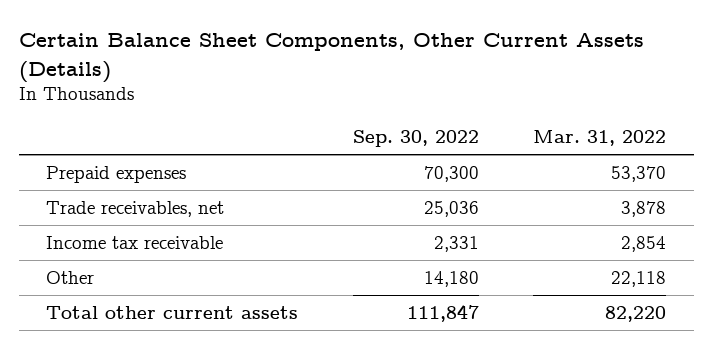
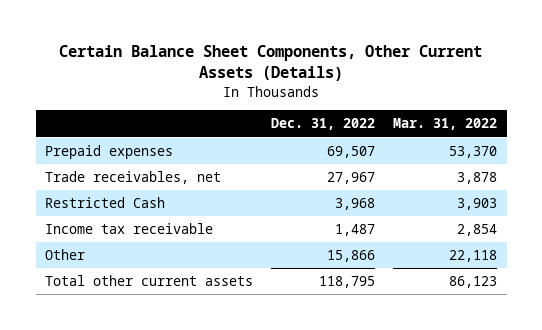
[352,129,479,147] Sep. 30, 2022 -> none
none -> [271,118,376,131] Dec. 31, 2022
none -> [44,197,165,209] Restricted Cash
[605,306,667,323] 82,220 -> [449,276,498,289] 86,123

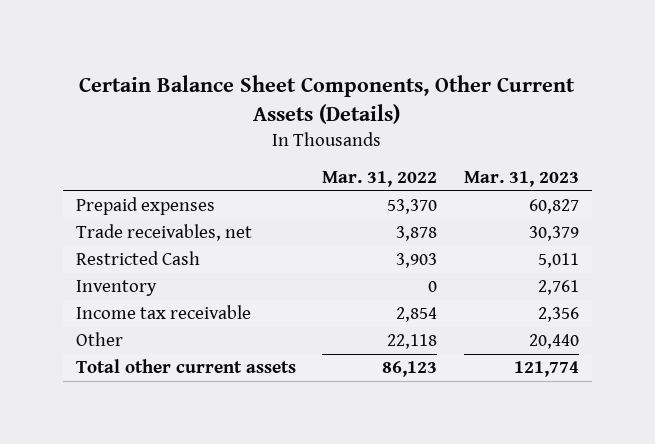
[271,118,376,131] Dec. 31, 2022 -> none
none -> [463,171,579,188] Mar. 31, 2023
none -> [76,280,158,297] Inventory

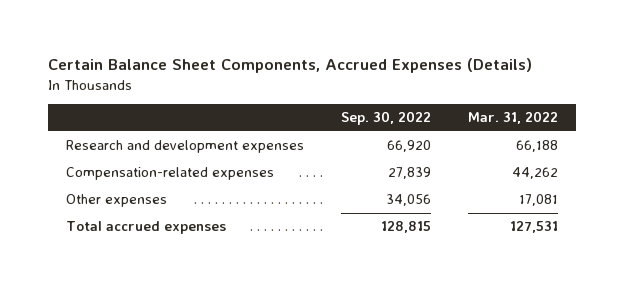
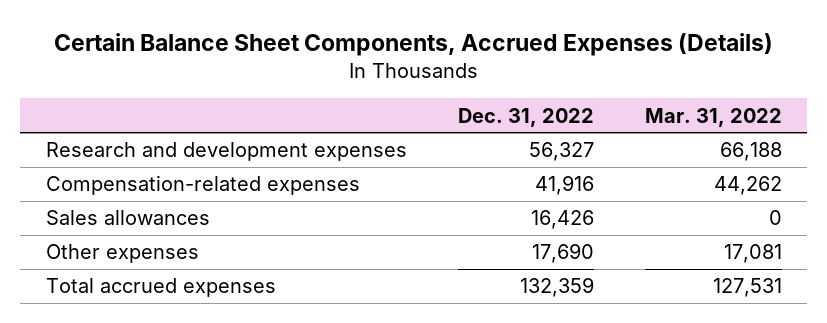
[341,111,432,126] Sep. 30, 2022 -> none
none -> [457,107,594,127] Dec. 31, 2022
none -> [45,210,210,226] Sales allowances

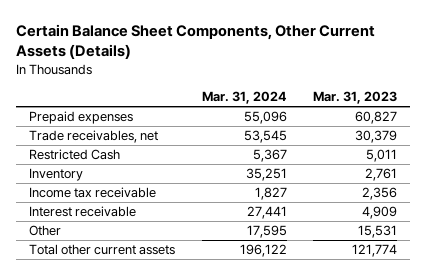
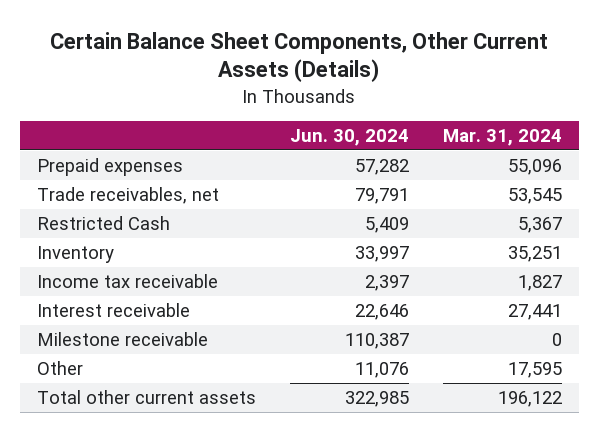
[313,91,398,105] Mar. 31, 2023 -> none
none -> [289,129,409,147] Jun. 30, 2024
none -> [36,331,208,346] Milestone receivable

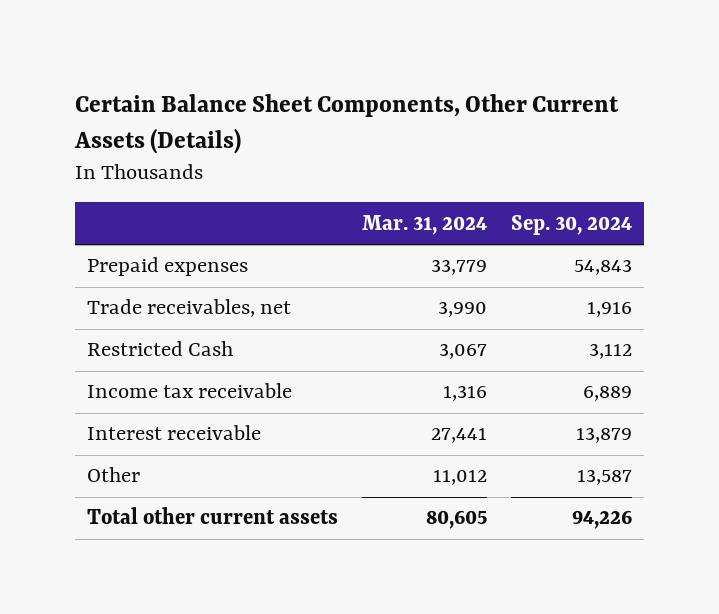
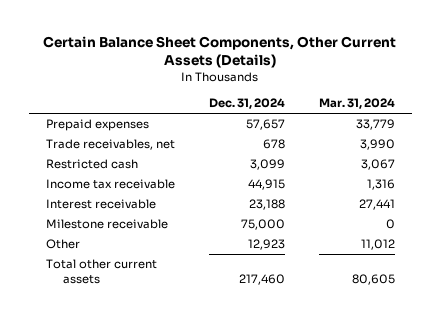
[511,214,633,235] Sep. 30, 2024 -> none
none -> [208,98,285,110] Dec. 31, 2024
[87,341,234,357] Restricted Cash -> [46,159,139,170] Restricted cash
none -> [46,219,169,230] Milestone receivable

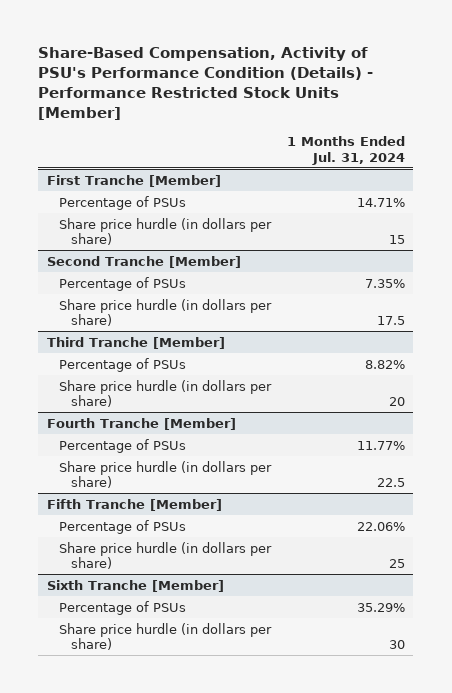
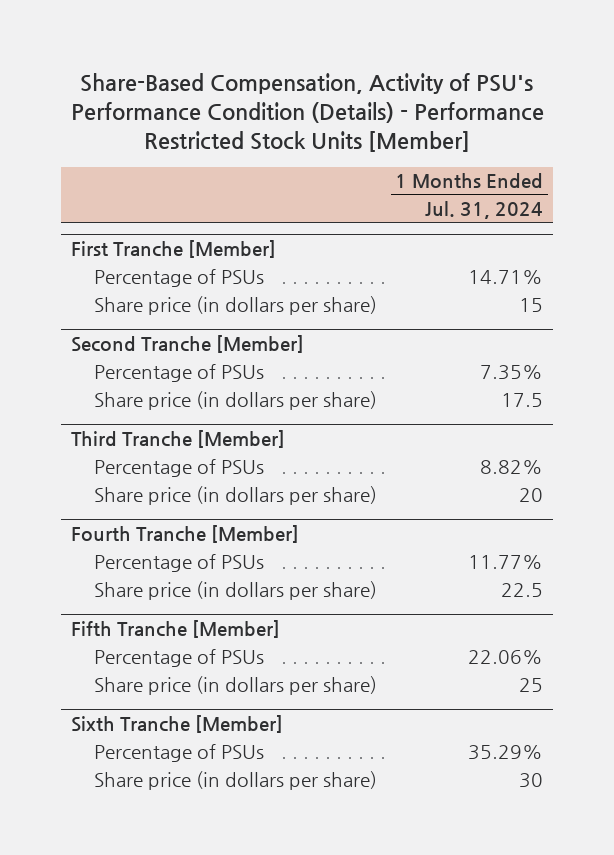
[58,217,272,246] Share price hurdle (in dollars per share) -> [93,296,377,316] Share price (in dollars per share)
[58,298,272,327] Share price hurdle (in dollars per share) -> [93,391,377,411] Share price (in dollars per share)
[58,379,272,408] Share price hurdle (in dollars per share) -> [93,486,377,506] Share price (in dollars per share)
[58,460,272,489] Share price hurdle (in dollars per share) -> [93,581,377,601] Share price (in dollars per share)
[58,541,272,570] Share price hurdle (in dollars per share) -> [93,676,377,696] Share price (in dollars per share)
[58,622,272,651] Share price hurdle (in dollars per share) -> [93,771,377,791] Share price (in dollars per share)

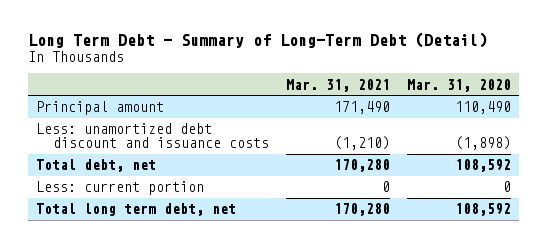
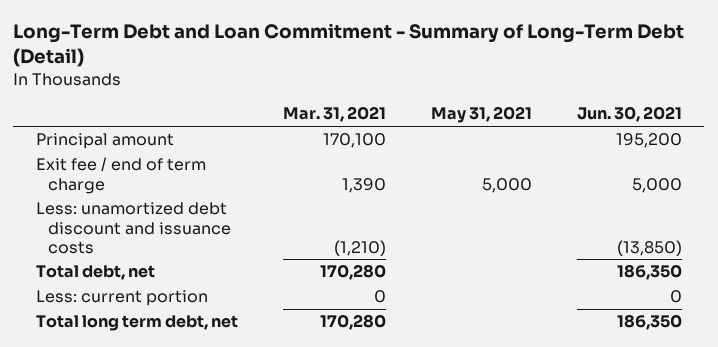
[27,31,487,48] Long Term Debt - Summary of Long-Term Debt (Detail) -> [13,23,685,68] Long-Term Debt and Loan Commitment - Summary of Long-Term Debt (Detail)
[406,78,511,92] Mar. 31, 2020 -> none
none -> [430,106,532,124] May 31, 2021
none -> [576,106,682,123] Jun. 30, 2021
[333,101,390,115] 171,490 -> [322,133,386,149] 170,100
none -> [35,157,206,194] Exit fee / end of term charge

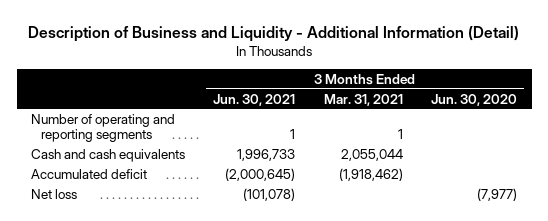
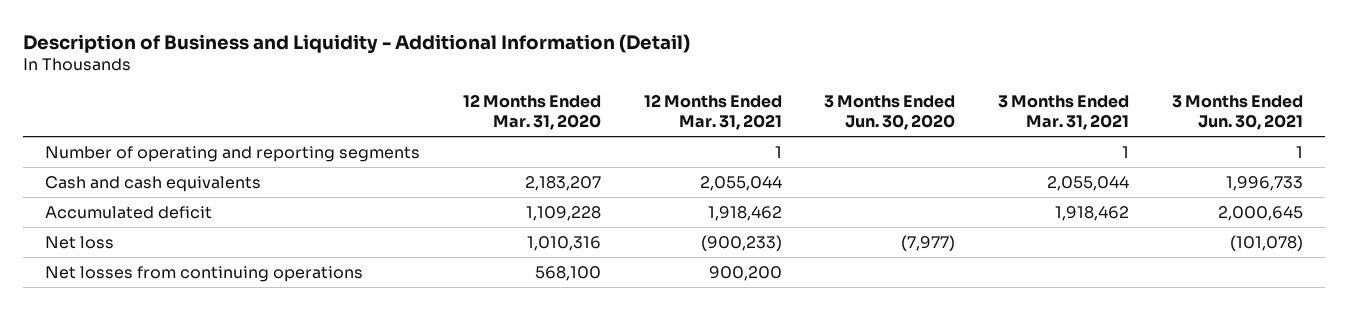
none -> [462,94,601,131] 12 Months Ended Mar. 31, 2020
none -> [643,94,782,131] 12 Months Ended Mar. 31, 2021
[225,167,296,181] (2,000,645) -> [1218,206,1304,222] 2,000,645
[338,167,403,181] (1,918,462) -> [1055,206,1130,222] 1,918,462
none -> [44,266,363,283] Net losses from continuing operations

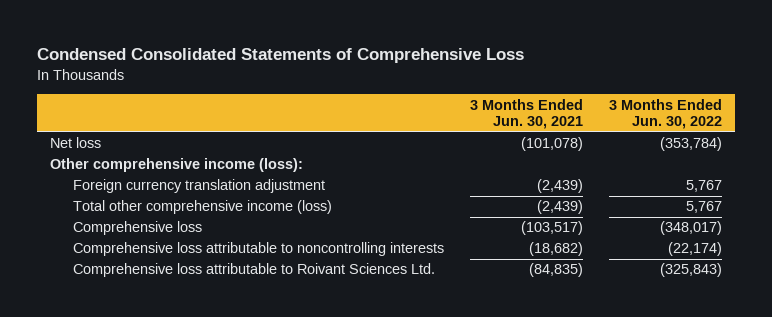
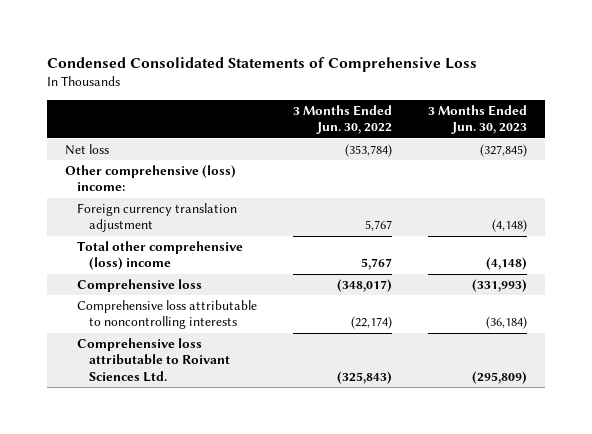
[469,98,583,130] 3 Months Ended Jun. 30, 2021 -> none
none -> [428,105,528,135] 3 Months Ended Jun. 30, 2023
[50,158,304,173] Other comprehensive income (loss): -> [64,165,236,192] Other comprehensive (loss) income:
[72,200,332,215] Total other comprehensive income (loss) -> [76,241,243,271] Total other comprehensive (loss) income

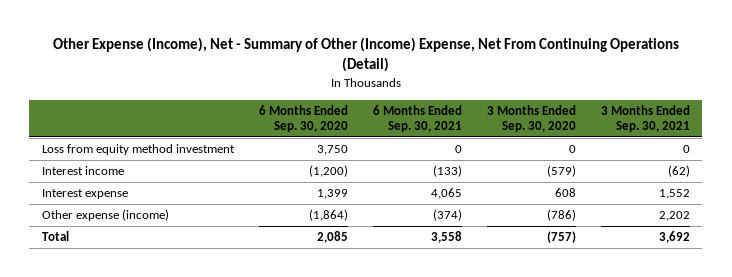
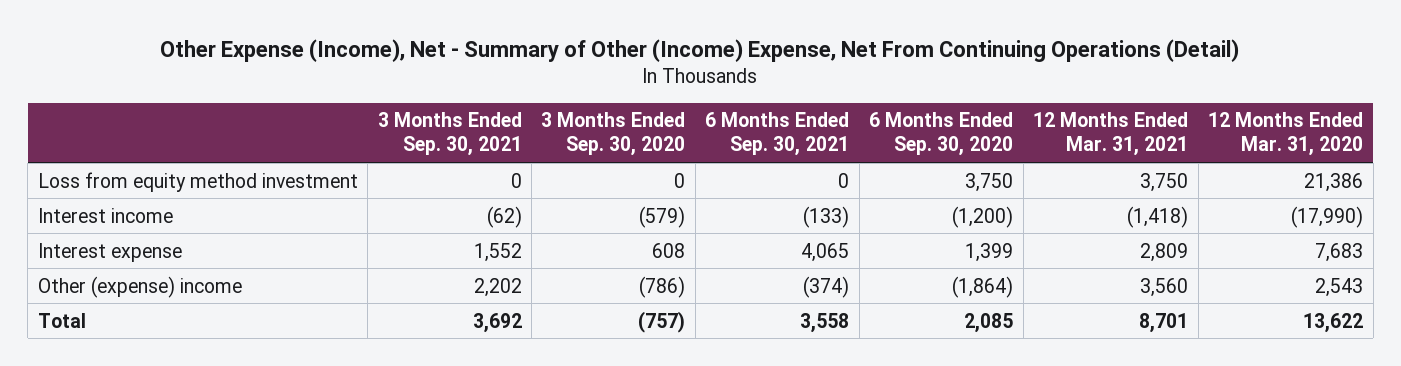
none -> [1033,112,1189,157] 12 Months Ended Mar. 31, 2021
none -> [1208,112,1364,157] 12 Months Ended Mar. 31, 2020
[41,209,169,222] Other expense (income) -> [37,275,242,298] Other (expense) income

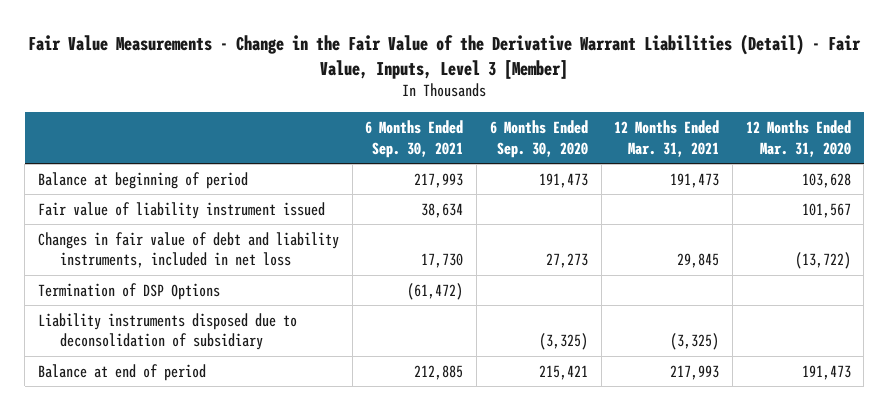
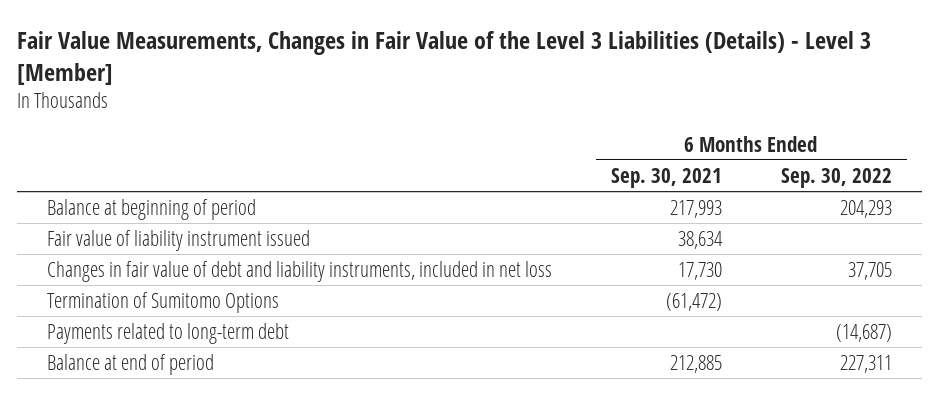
[28,33,862,79] Fair Value Measurements - Change in the Fair Value of the Derivative Warrant Liabilities (Detail) - Fair Value, Inputs, Level 3 [Member] -> [17,30,872,85] Fair Value Measurements, Changes in Fair Value of the Level 3 Liabilities (Details) - Level 3 [Member]
[489,120,588,158] 6 Months Ended Sep. 30, 2020 -> none
[614,120,720,157] 12 Months Ended Mar. 31, 2021 -> none
[745,120,851,157] 12 Months Ended Mar. 31, 2020 -> none
none -> [781,167,893,188] Sep. 30, 2022
[38,312,298,351] Liability instruments disposed due to deconsolidation of subsidiary -> none
[38,282,221,300] Termination of DSP Options -> [46,291,279,313] Termination of Sumitomo Options
none -> [46,322,289,344] Payments related to long-term debt

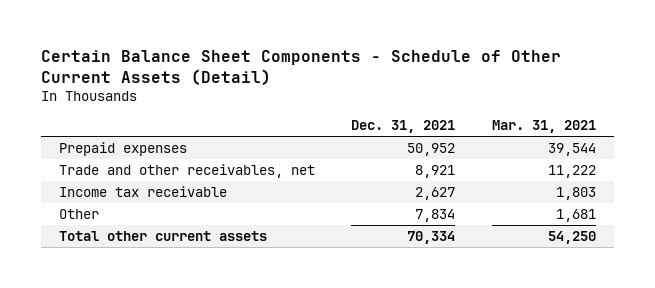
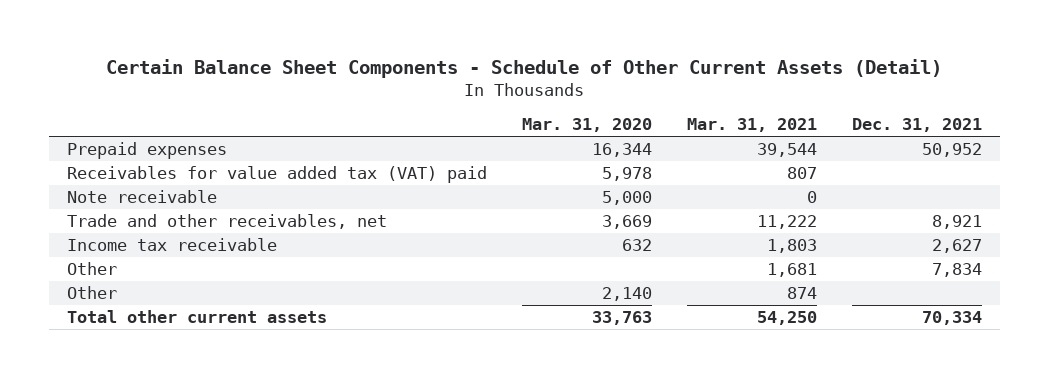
none -> [521,118,652,133] Mar. 31, 2020
none -> [66,165,487,183] Receivables for value added tax (VAT) paid
none -> [66,189,217,203] Note receivable
none -> [66,285,117,299] Other

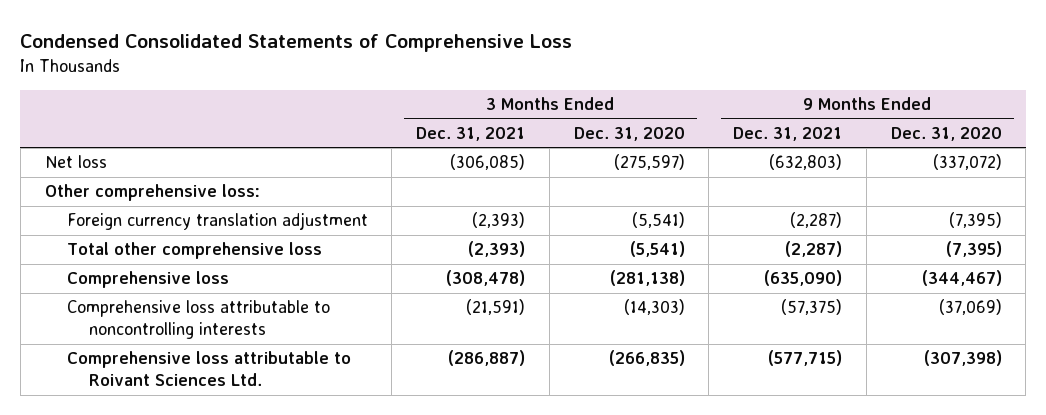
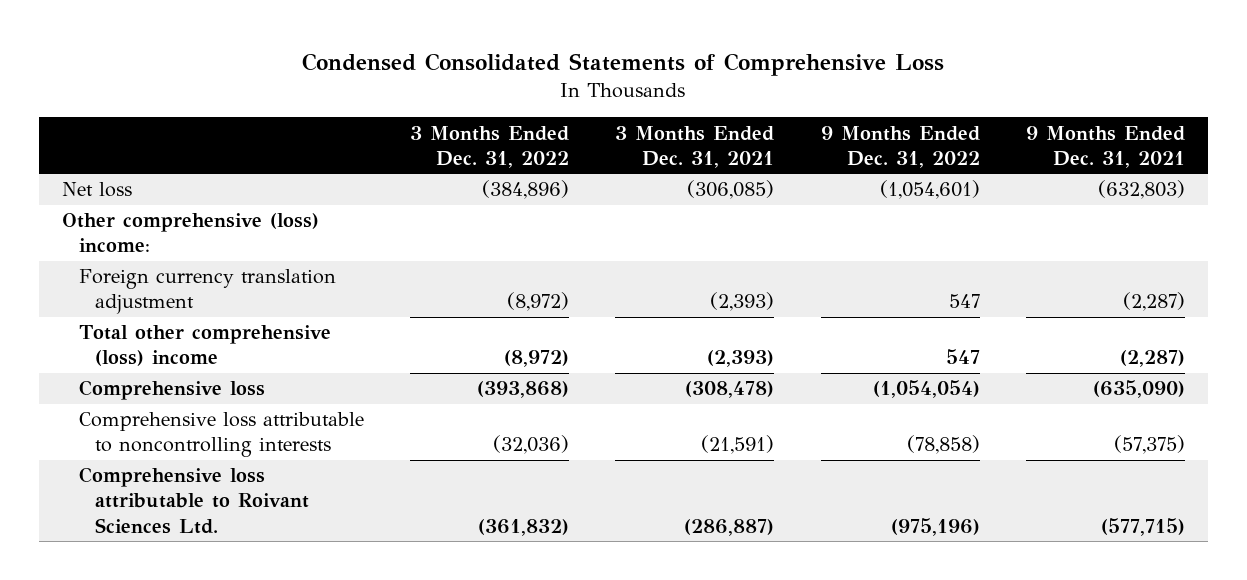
[573,126,685,141] Dec. 31, 2020 -> none
[890,126,1002,141] Dec. 31, 2020 -> none
none -> [409,125,569,168] 3 Months Ended Dec. 31, 2022
none -> [820,125,980,168] 9 Months Ended Dec. 31, 2022
[44,184,260,202] Other comprehensive loss: -> [61,213,319,253] Other comprehensive (loss) income:
[66,242,322,260] Total other comprehensive loss -> [78,325,331,367] Total other comprehensive (loss) income

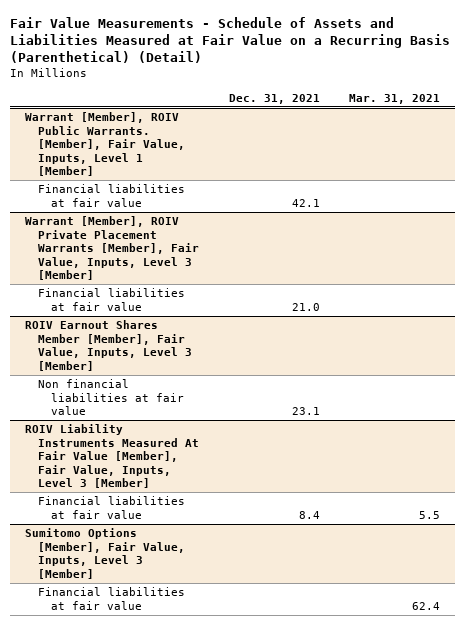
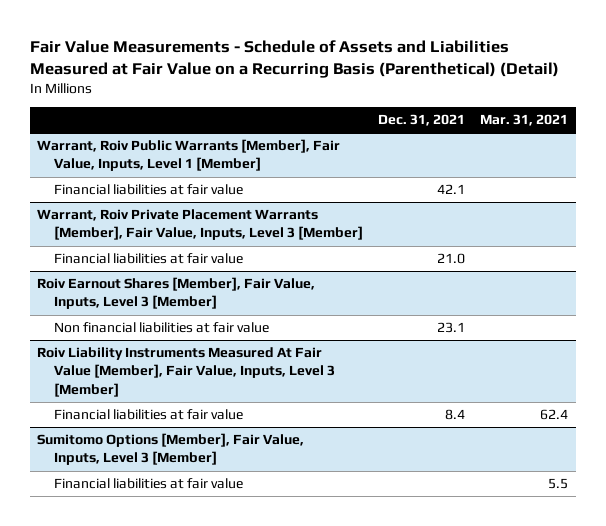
[25,112,186,176] Warrant [Member], ROIV Public Warrants. [Member], Fair Value, Inputs, Level 1 [Member] -> [37,139,341,172] Warrant, Roiv Public Warrants [Member], Fair Value, Inputs, Level 1 [Member]
[25,216,200,280] Warrant [Member], ROIV Private Placement Warrants [Member], Fair Value, Inputs, Level 3 [Member] -> [37,209,364,241] Warrant, Roiv Private Placement Warrants [Member], Fair Value, Inputs, Level 3 [Member]
[25,320,193,371] ROIV Earnout Shares Member [Member], Fair Value, Inputs, Level 3 [Member] -> [37,277,316,310] Roiv Earnout Shares [Member], Fair Value, Inputs, Level 3 [Member]
[25,424,200,488] ROIV Liability Instruments Measured At Fair Value [Member], Fair Value, Inputs, Level 3 [Member] -> [37,347,336,397] Roiv Liability Instruments Measured At Fair Value [Member], Fair Value, Inputs, Level 3 [Member]
[419,510,441,519] 5.5 -> [540,409,569,421] 62.4
[412,601,441,610] 62.4 -> [548,478,569,490] 5.5

